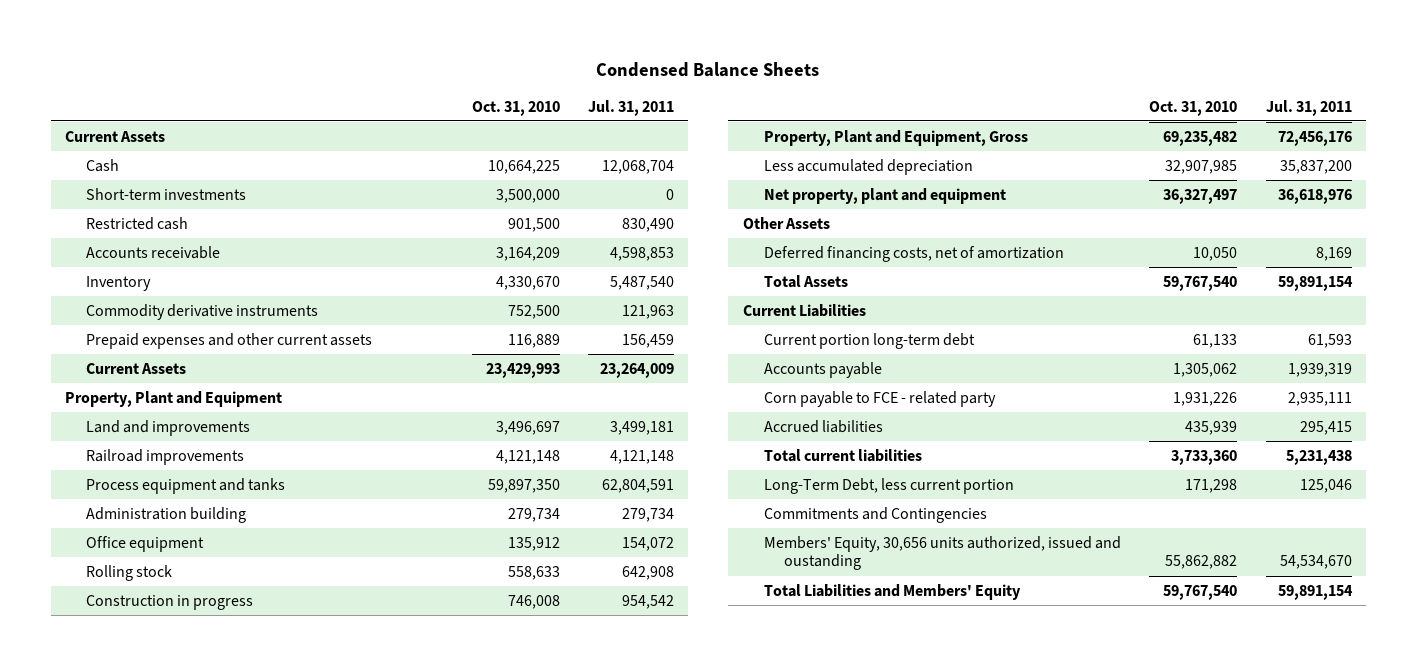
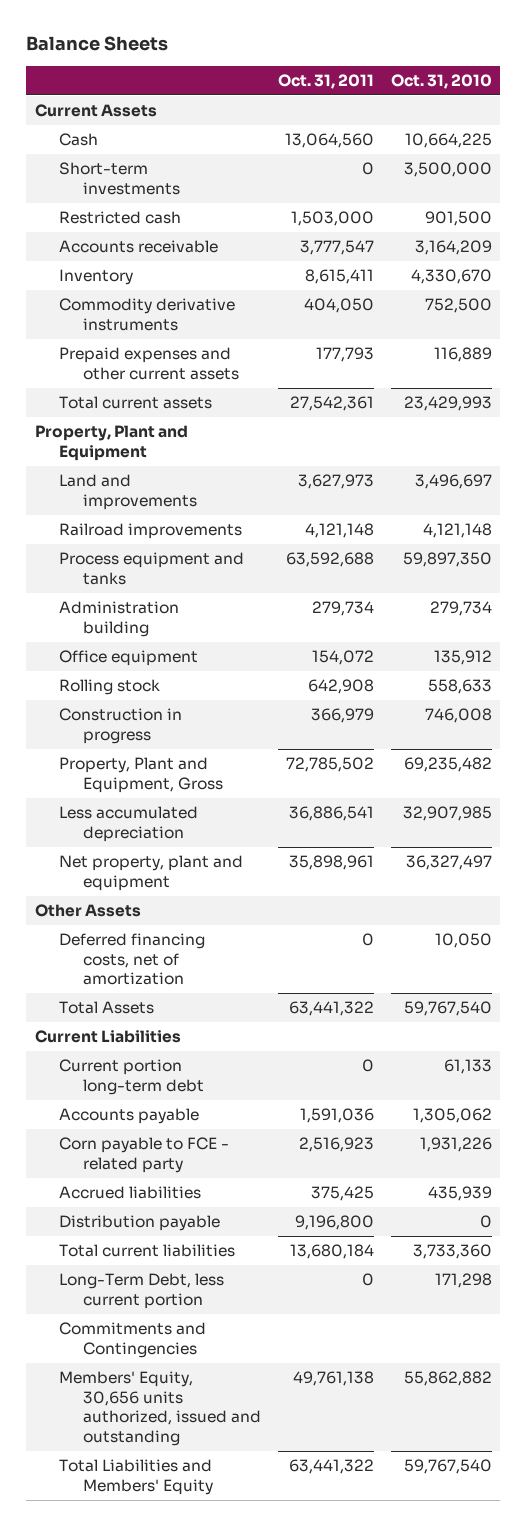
[596,61,820,77] Condensed Balance Sheets -> [26,36,169,52] Balance Sheets
[588,99,675,116] Jul. 31, 2011 -> none
none -> [278,73,375,89] Oct. 31, 2011
[86,362,187,374] Current Assets -> [58,396,212,410] Total current assets
none -> [58,1215,220,1232] Distribution payable
[763,535,1121,571] Members' Equity, 30,656 units authorized, issued and oustanding -> [58,1371,262,1446] Members' Equity, 30,656 units authorized, issued and outstanding

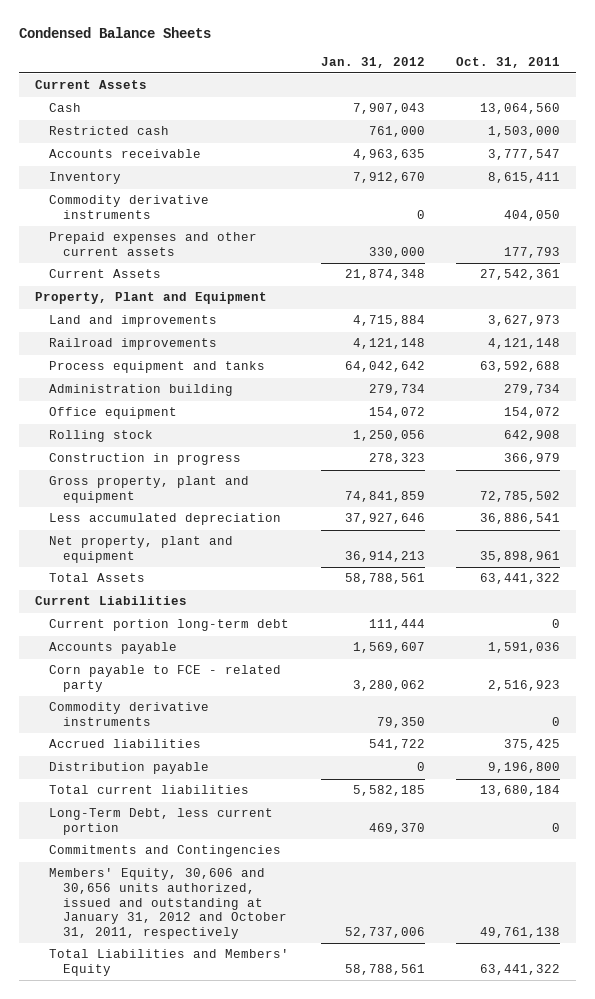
[26,36,169,52] Balance Sheets -> [18,26,211,38] Condensed Balance Sheets
[390,73,492,89] Oct. 31, 2010 -> none
none -> [320,56,425,68] Jan. 31, 2012
[58,162,181,195] Short-term investments -> none
[58,396,212,410] Total current assets -> [48,269,161,279] Current Assets
[58,757,224,793] Property, Plant and Equipment, Gross -> [48,476,249,504] Gross property, plant and equipment
[34,904,141,918] Other Assets -> none
[58,933,205,986] Deferred financing costs, net of amortization -> none
none -> [48,702,209,727] Commodity derivative instruments
[58,1371,262,1446] Members' Equity, 30,656 units authorized, issued and outstanding -> [48,868,287,939] Members' Equity, 30,606 and 30,656 units authorized, issued and outstanding at January 31, 2012 and October 31, 2011, respectively

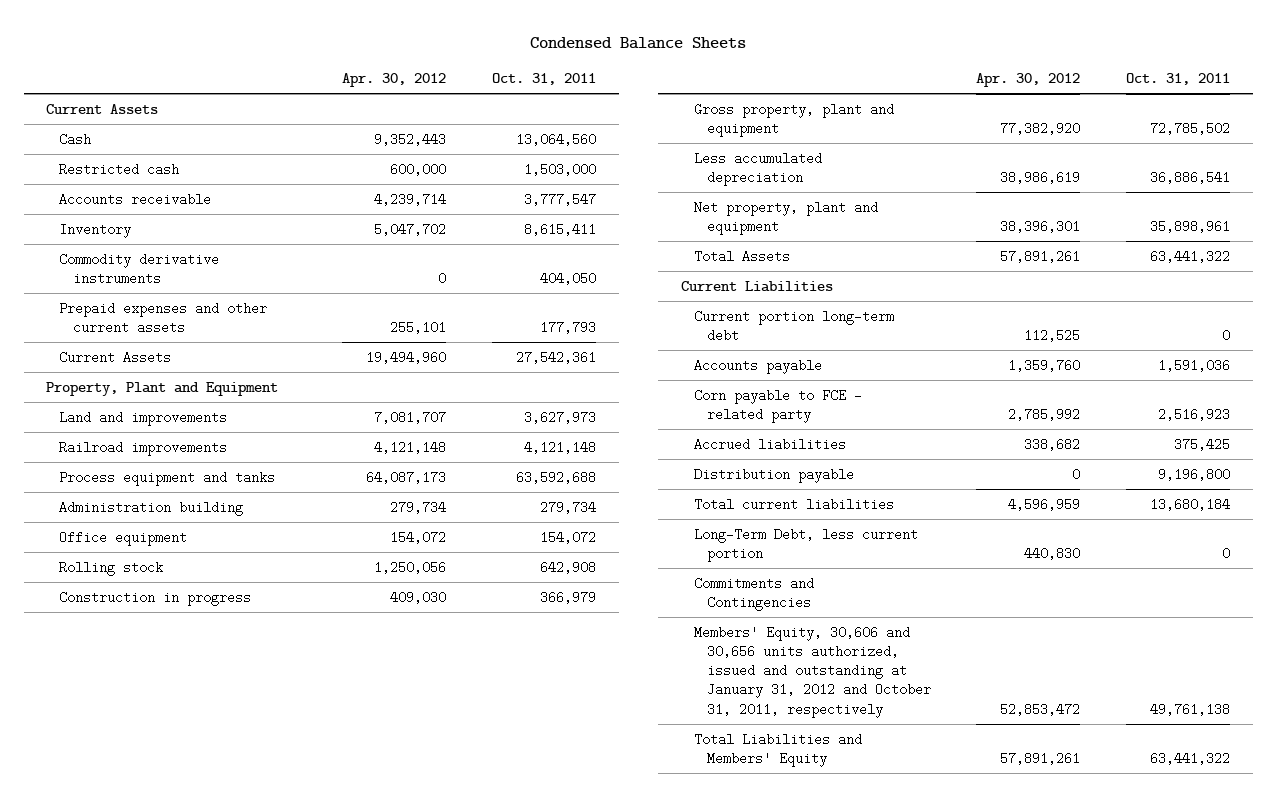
[320,56,425,68] Jan. 31, 2012 -> none
none -> [342,73,447,88] Apr. 30, 2012
[48,702,209,727] Commodity derivative instruments -> none

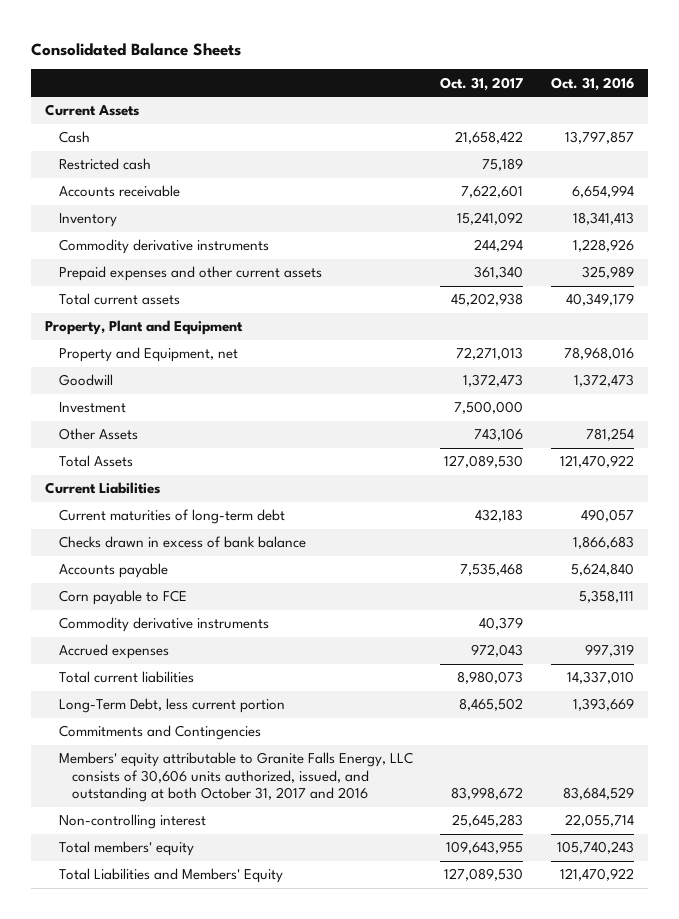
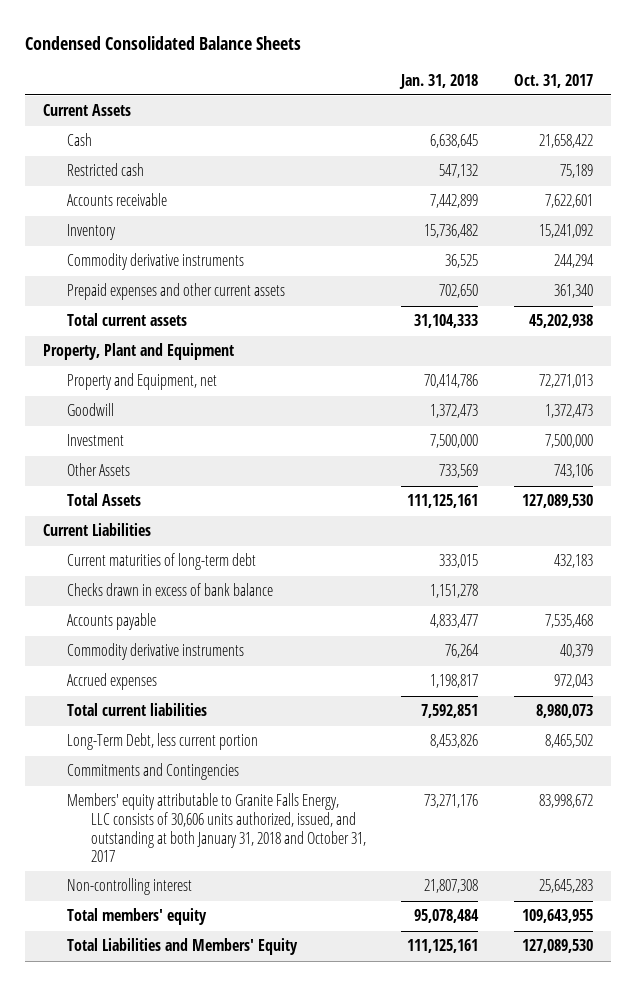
[31,42,242,56] Consolidated Balance Sheets -> [25,35,302,50] Condensed Consolidated Balance Sheets
[551,76,635,91] Oct. 31, 2016 -> none
none -> [399,73,479,89] Jan. 31, 2018
[58,590,187,606] Corn payable to FCE -> none
[58,752,413,803] Members' equity attributable to Granite Falls Energy, LLC consists of 30,606 units authorized, issued, and outstanding at both October 31, 2017 and 2016 -> [66,793,366,863] Members' equity attributable to Granite Falls Energy, LLC consists of 30,606 units authorized, issued, and outstanding at both January 31, 2018 and October 31, 2017

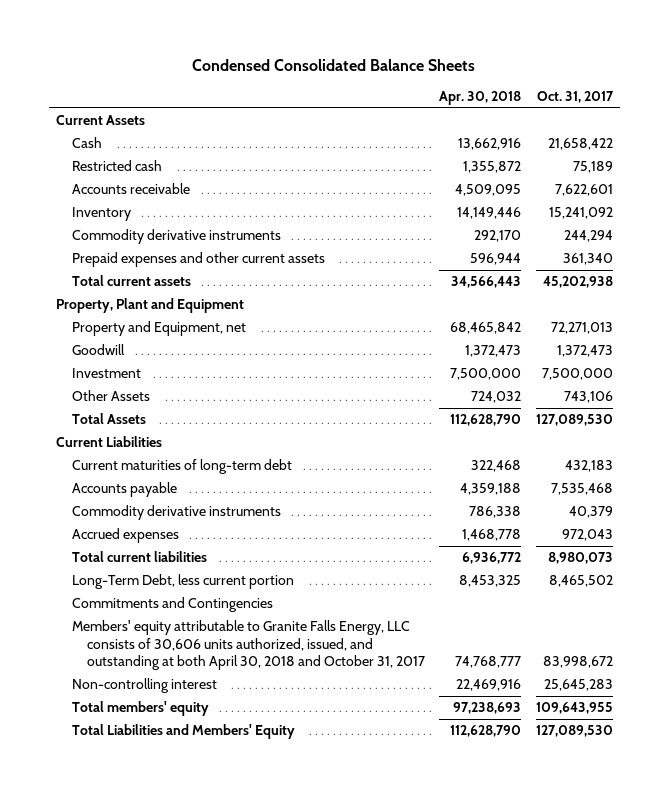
[399,73,479,89] Jan. 31, 2018 -> none
none -> [439,91,522,106] Apr. 30, 2018
[66,583,273,597] Checks drawn in excess of bank balance -> none
[66,793,366,863] Members' equity attributable to Granite Falls Energy, LLC consists of 30,606 units authorized, issued, and outstanding at both January 31, 2018 and October 31, 2017 -> [71,620,426,671] Members' equity attributable to Granite Falls Energy, LLC consists of 30,606 units authorized, issued, and outstanding at both April 30, 2018 and October 31, 2017

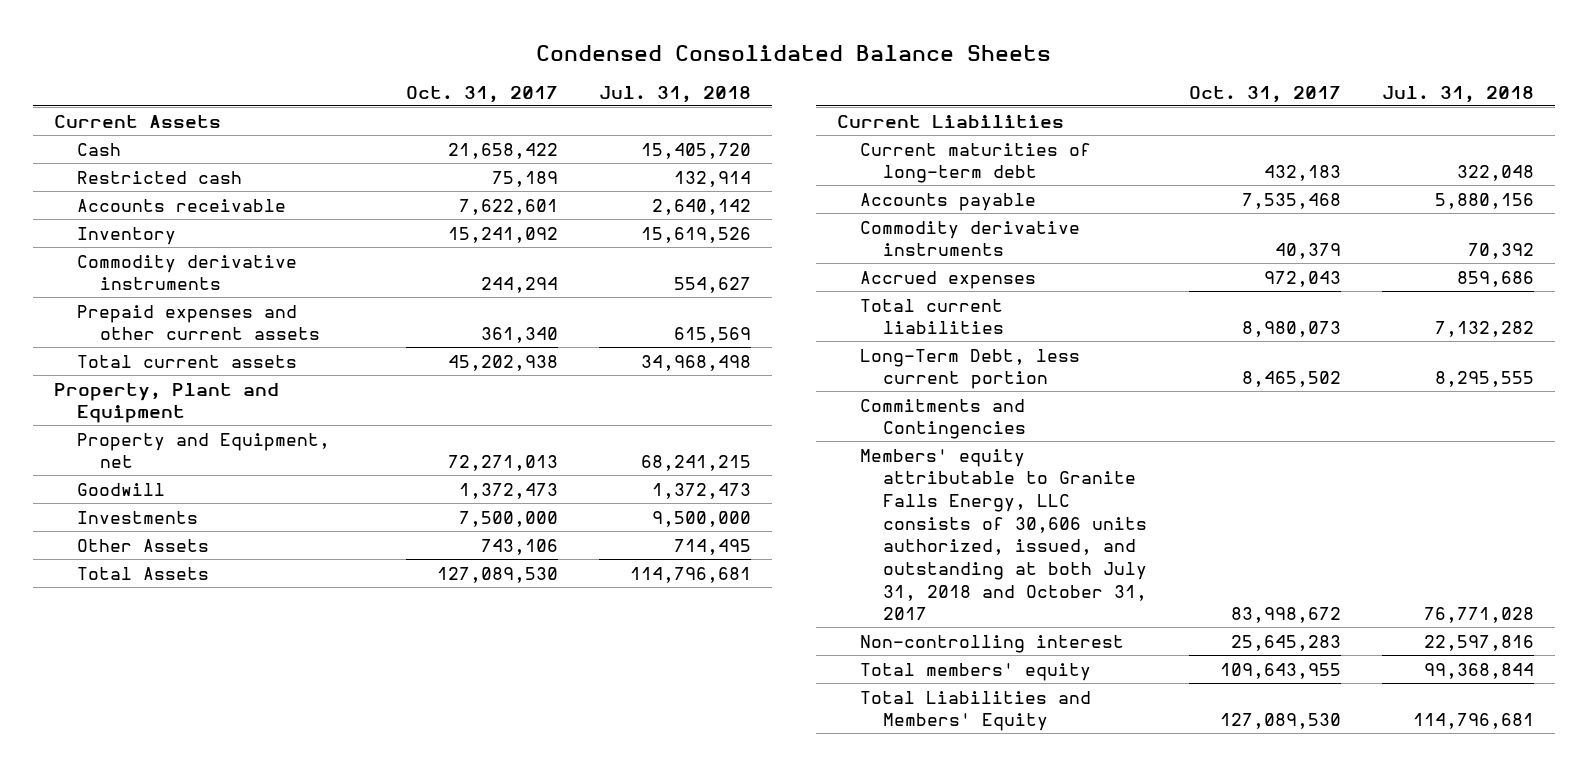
[439,91,522,106] Apr. 30, 2018 -> none
none -> [599,85,752,103] Jul. 31, 2018
[71,368,141,379] Investment -> [76,510,198,524] Investments
[71,620,426,671] Members' equity attributable to Granite Falls Energy, LLC consists of 30,606 units authorized, issued, and outstanding at both April 30, 2018 and October 31, 2017 -> [860,448,1148,621] Members' equity attributable to Granite Falls Energy, LLC consists of 30,606 units authorized, issued, and outstanding at both July 31, 2018 and October 31, 2017

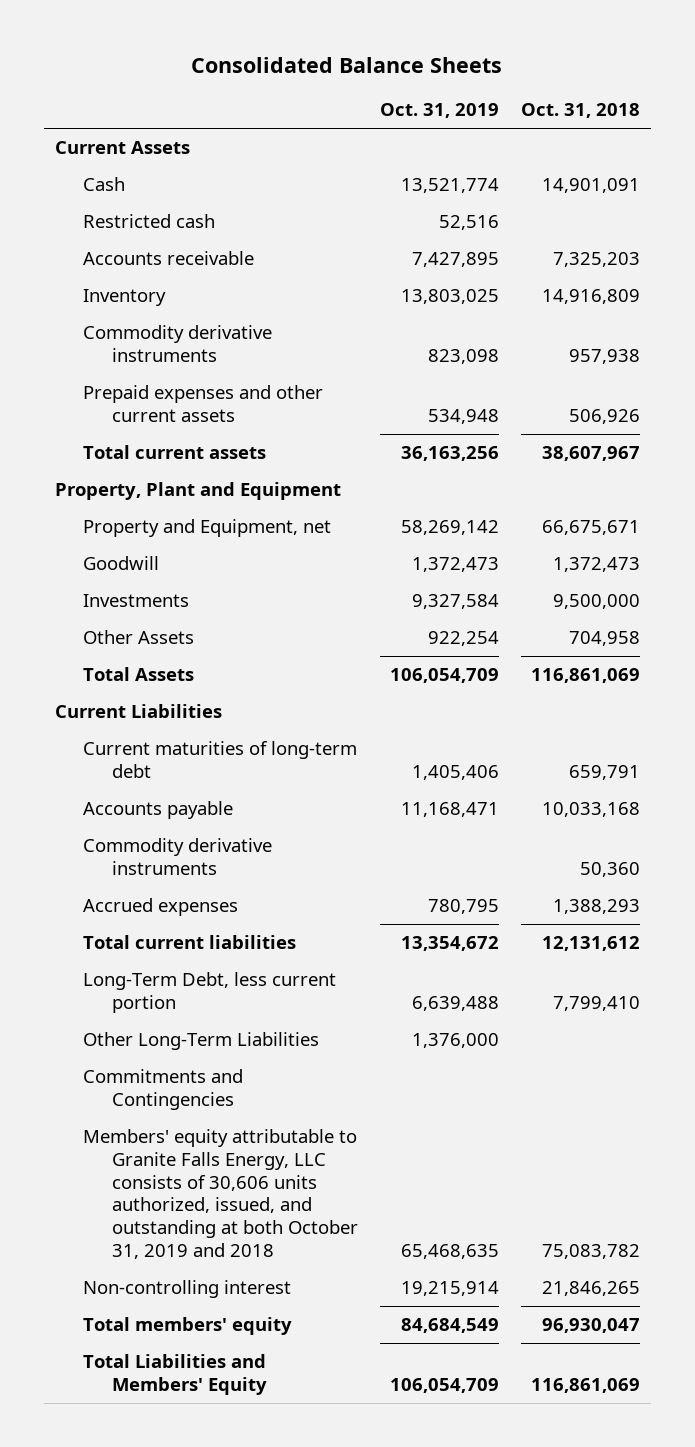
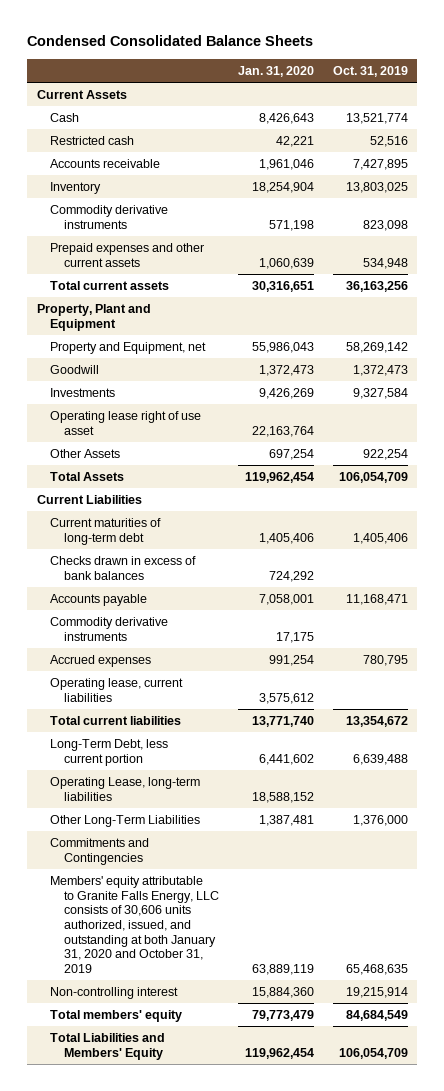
[191,56,503,73] Consolidated Balance Sheets -> [27,35,314,47] Condensed Consolidated Balance Sheets
[520,103,640,119] Oct. 31, 2018 -> none
none -> [237,65,314,77] Jan. 31, 2020
none -> [50,410,202,435] Operating lease right of use asset
none -> [50,555,197,580] Checks drawn in excess of bank balances
none -> [50,677,184,702] Operating lease, current liabilities
none -> [50,776,201,801] Operating Lease, long-term liabilities
[83,1129,358,1259] Members' equity attributable to Granite Falls Energy, LLC consists of 30,606 units authorized, issued, and outstanding at both October 31, 2019 and 2018 -> [50,875,219,973] Members' equity attributable to Granite Falls Energy, LLC consists of 30,606 units authorized, issued, and outstanding at both January 31, 2020 and October 31, 2019

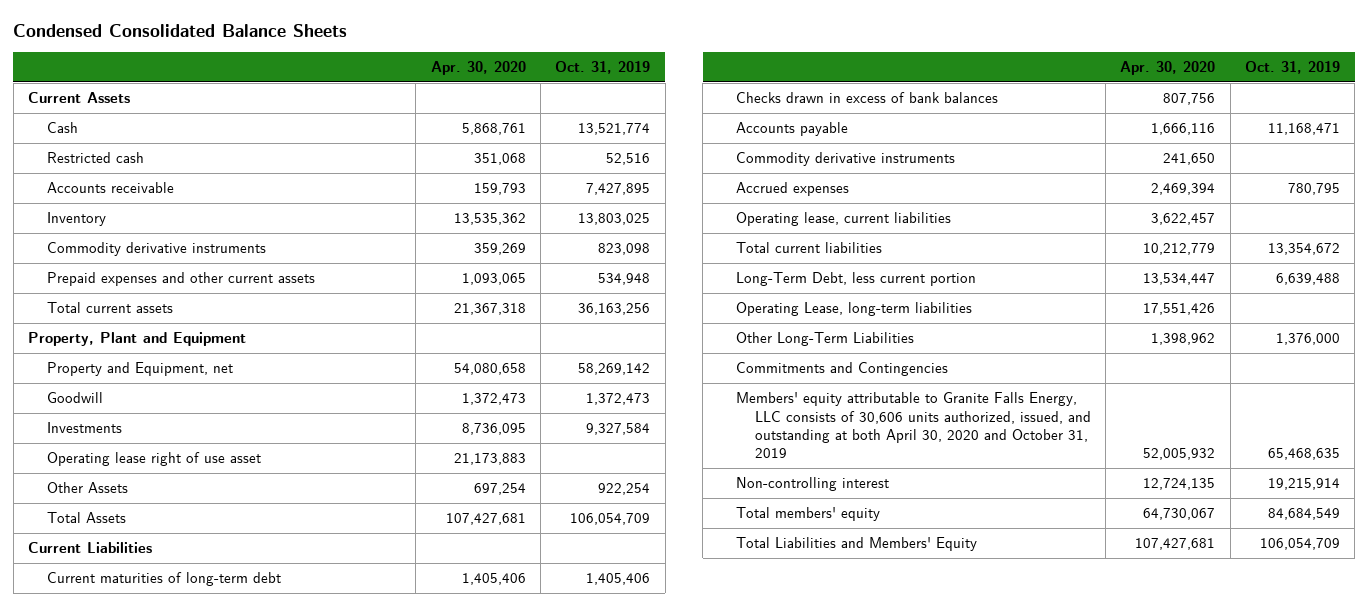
[237,65,314,77] Jan. 31, 2020 -> none
none -> [430,61,526,76] Apr. 30, 2020
[50,875,219,973] Members' equity attributable to Granite Falls Energy, LLC consists of 30,606 units authorized, issued, and outstanding at both January 31, 2020 and October 31, 2019 -> [736,392,1091,459] Members' equity attributable to Granite Falls Energy, LLC consists of 30,606 units authorized, issued, and outstanding at both April 30, 2020 and October 31, 2019

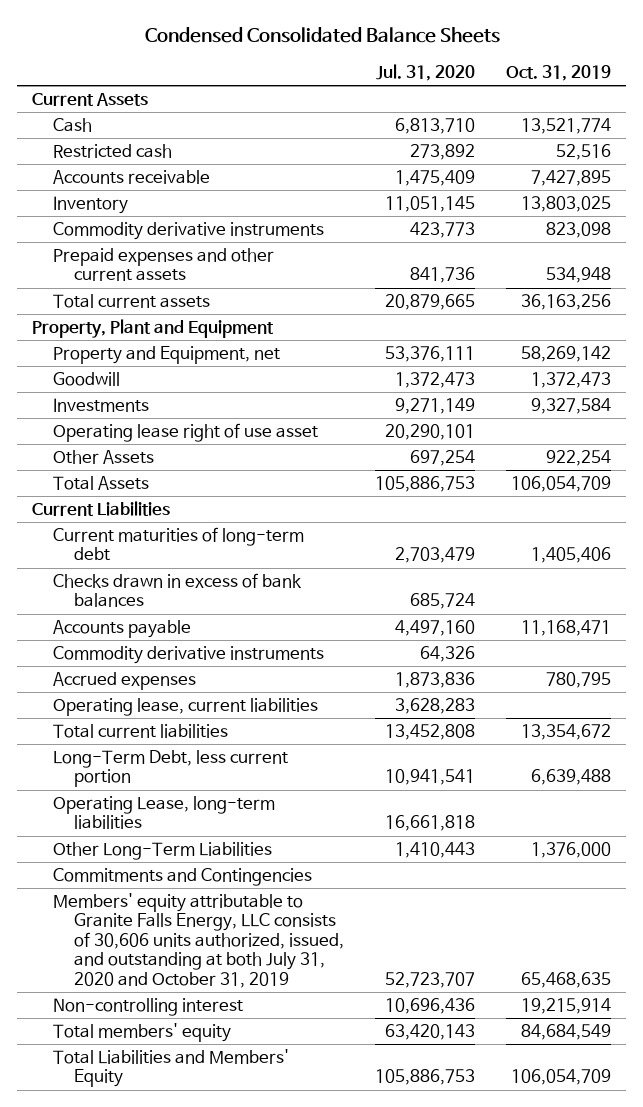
[430,61,526,76] Apr. 30, 2020 -> none
none -> [376,63,476,81] Jul. 31, 2020
[736,392,1091,459] Members' equity attributable to Granite Falls Energy, LLC consists of 30,606 units authorized, issued, and outstanding at both April 30, 2020 and October 31, 2019 -> [53,893,345,988] Members' equity attributable to Granite Falls Energy, LLC consists of 30,606 units authorized, issued, and outstanding at both July 31, 2020 and October 31, 2019

